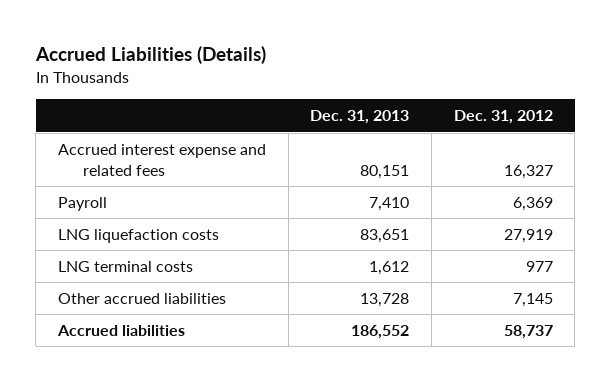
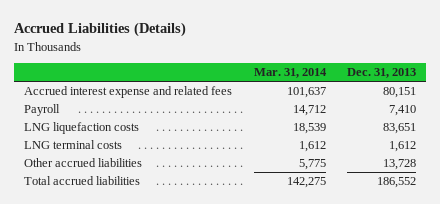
[453,110,553,125] Dec. 31, 2012 -> none
none -> [253,68,327,79] Mar. 31, 2014
[57,325,186,337] Accrued liabilities -> [24,176,141,186] Total accrued liabilities

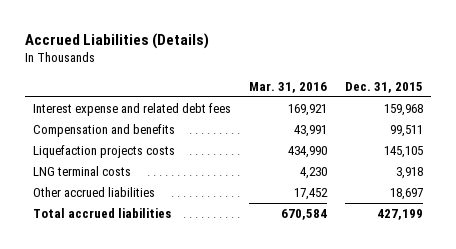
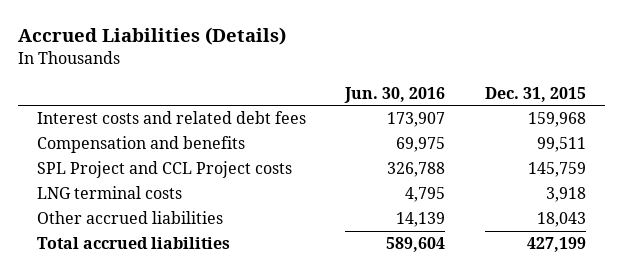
[249,81,328,93] Mar. 31, 2016 -> none
none -> [344,86,446,103] Jun. 30, 2016
[33,103,232,117] Interest expense and related debt fees -> [37,111,307,125] Interest costs and related debt fees
[33,145,176,159] Liquefaction projects costs -> [37,161,293,179] SPL Project and CCL Project costs
[383,146,423,159] 145,105 -> [527,162,586,178] 145,759
[389,188,423,201] 18,697 -> [536,212,586,228] 18,043

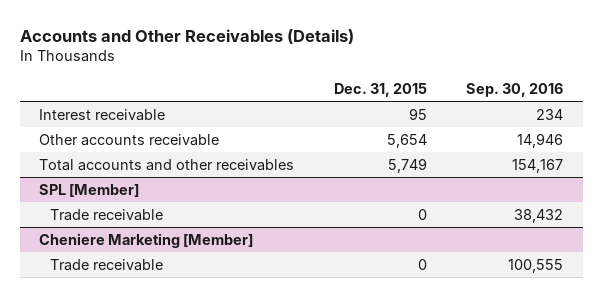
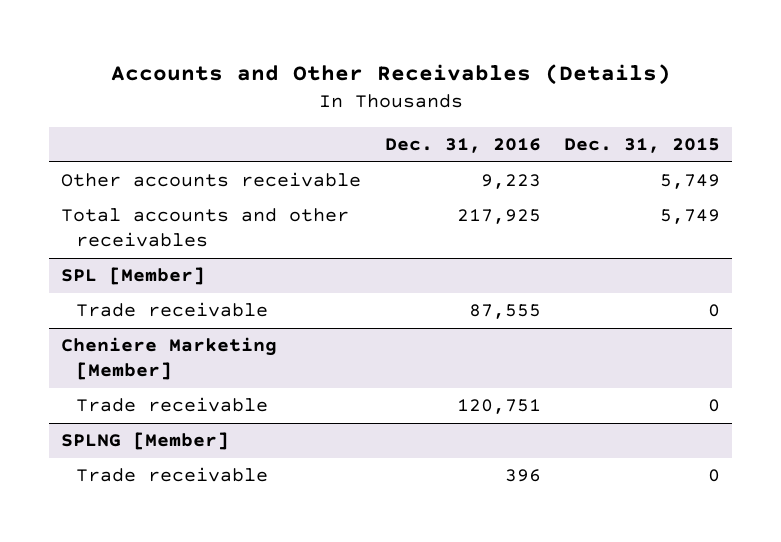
[465,82,563,97] Sep. 30, 2016 -> none
none -> [384,137,541,153] Dec. 31, 2016
[39,108,166,121] Interest receivable -> none
[386,133,427,148] 5,654 -> [660,174,721,190] 5,749
none -> [60,432,229,451] SPLNG [Member]
none -> [76,467,269,483] Trade receivable

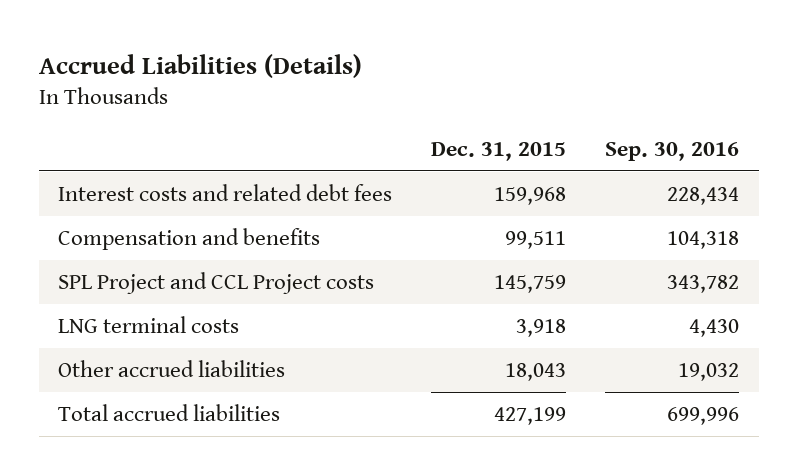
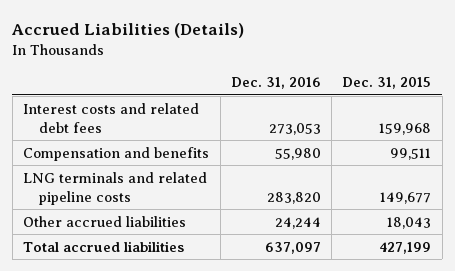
[605,141,740,161] Sep. 30, 2016 -> none
none -> [230,77,321,90] Dec. 31, 2016
[58,271,375,294] SPL Project and CCL Project costs -> none
[58,315,240,333] LNG terminal costs -> [23,171,208,205] LNG terminals and related pipeline costs
[516,318,567,337] 3,918 -> [380,191,432,204] 149,677

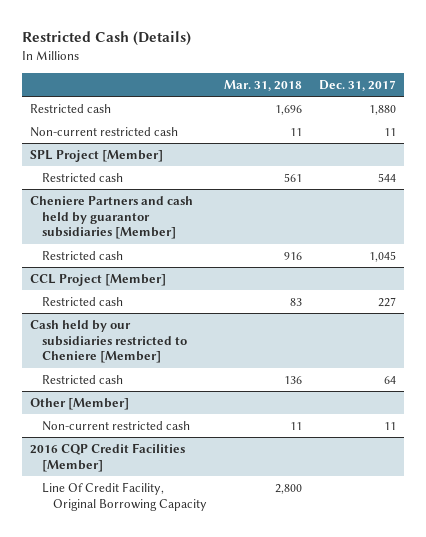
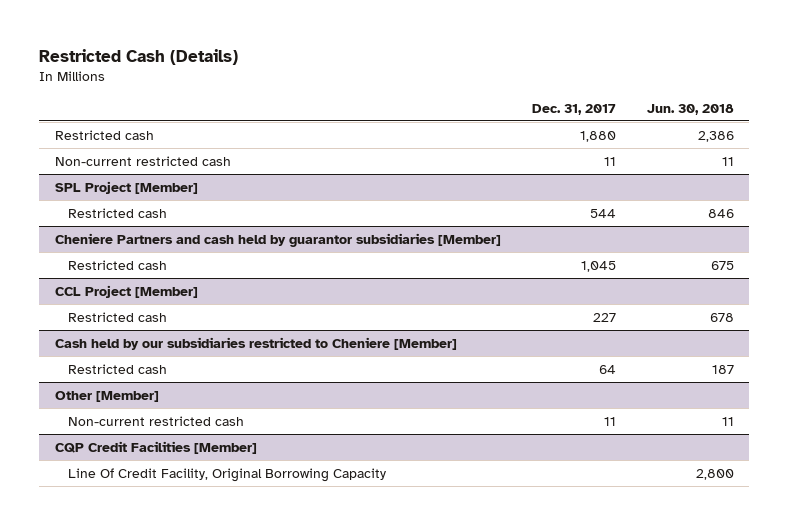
[223,80,302,92] Mar. 31, 2018 -> none
none -> [646,103,734,115] Jun. 30, 2018
[30,442,186,472] 2016 CQP Credit Facilities [Member] -> [54,440,257,454] CQP Credit Facilities [Member]

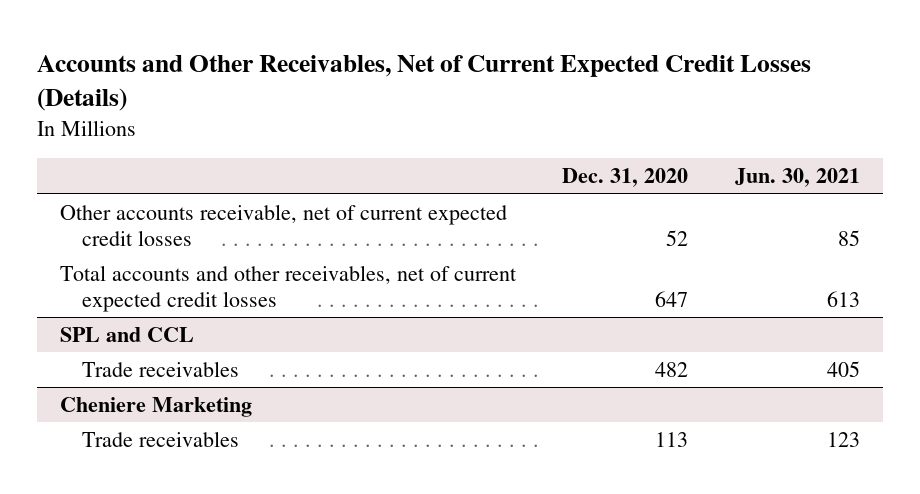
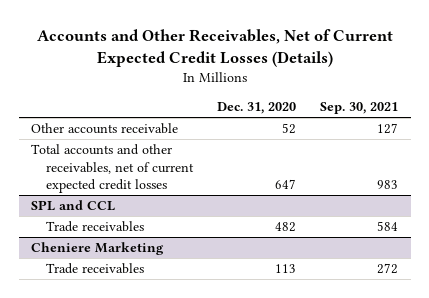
[734,168,860,188] Jun. 30, 2021 -> none
none -> [320,102,399,115] Sep. 30, 2021
[60,204,508,247] Other accounts receivable, net of current expected credit losses -> [30,123,178,135] Other accounts receivable

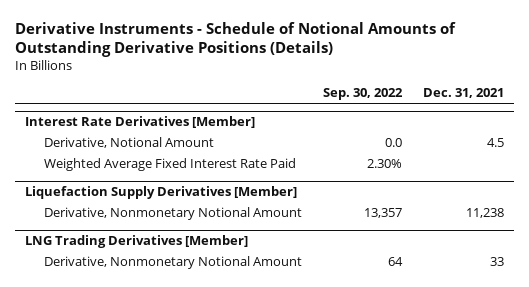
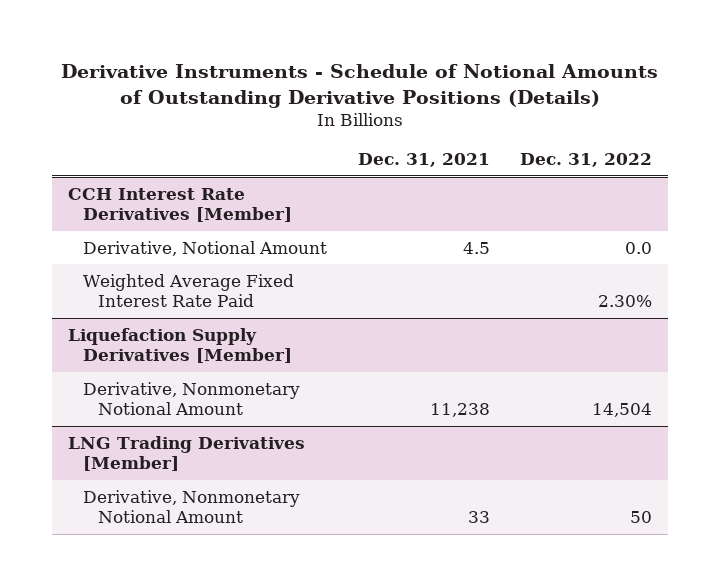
[322,88,403,101] Sep. 30, 2022 -> none
none -> [520,153,653,168] Dec. 31, 2022
[25,116,256,129] Interest Rate Derivatives [Member] -> [67,187,293,223] CCH Interest Rate Derivatives [Member]

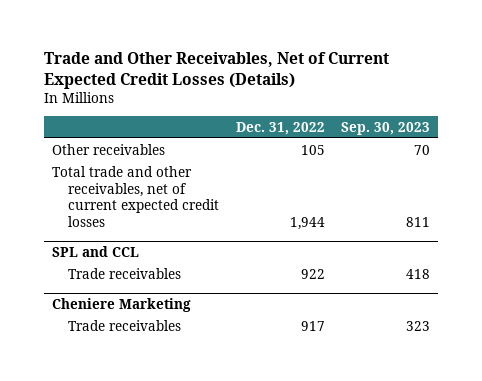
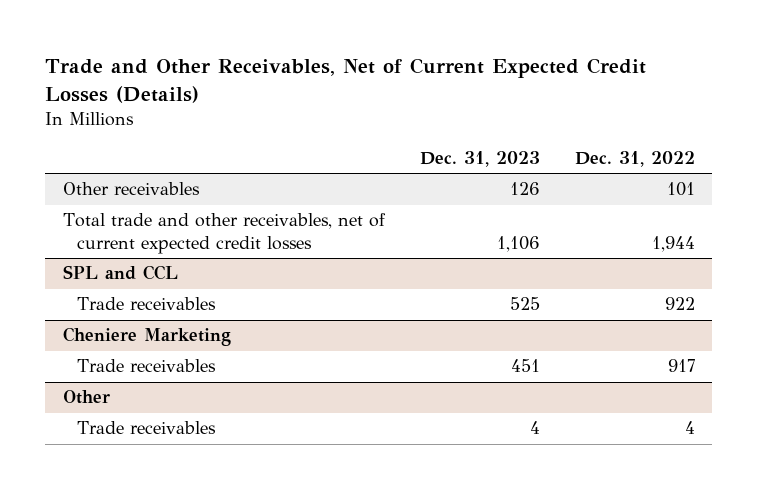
[340,121,430,135] Sep. 30, 2023 -> none
none -> [419,151,540,168] Dec. 31, 2023
[300,144,325,155] 105 -> [666,182,695,197] 101
none -> [62,390,110,405] Other
none -> [76,421,216,435] Trade receivables

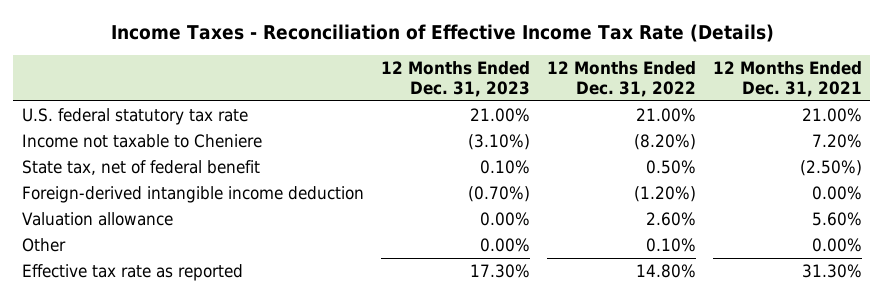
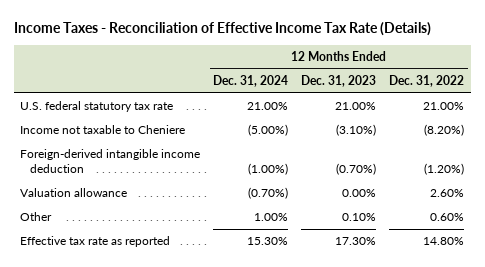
[712,61,862,97] 12 Months Ended Dec. 31, 2021 -> none
none -> [213,74,289,87] Dec. 31, 2024
[21,159,260,175] State tax, net of federal benefit -> none
[479,237,530,252] 0.00% -> [342,213,377,222] 0.10%
[645,237,696,252] 0.10% -> [430,213,465,222] 0.60%

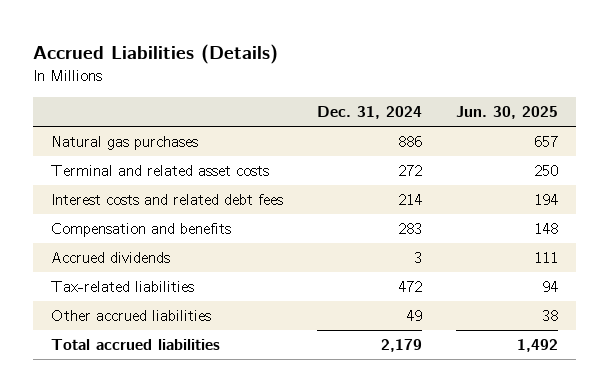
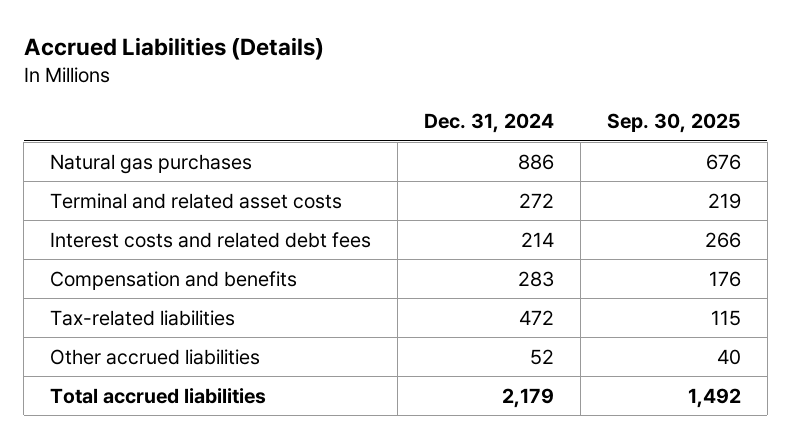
[456,106,559,120] Jun. 30, 2025 -> none
none -> [606,113,741,134] Sep. 30, 2025
[50,252,170,264] Accrued dividends -> none
[406,310,423,322] 49 -> [530,348,555,365] 52

